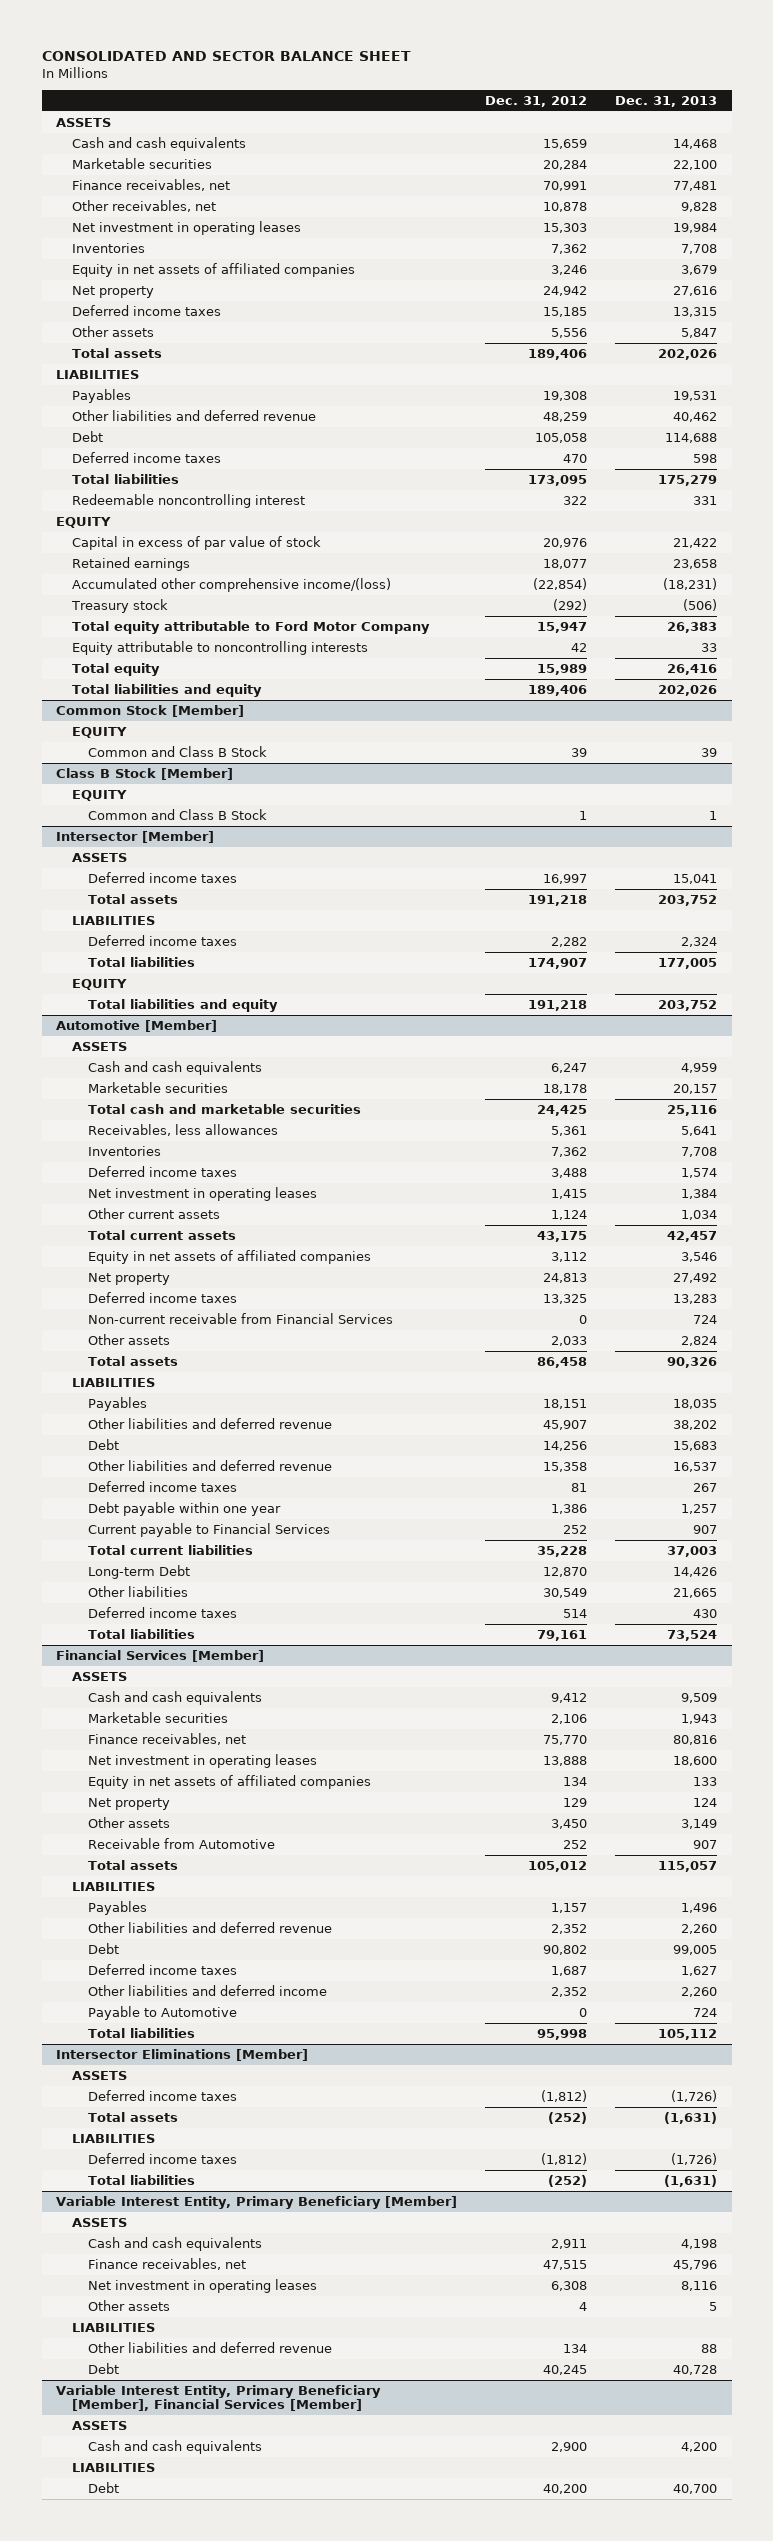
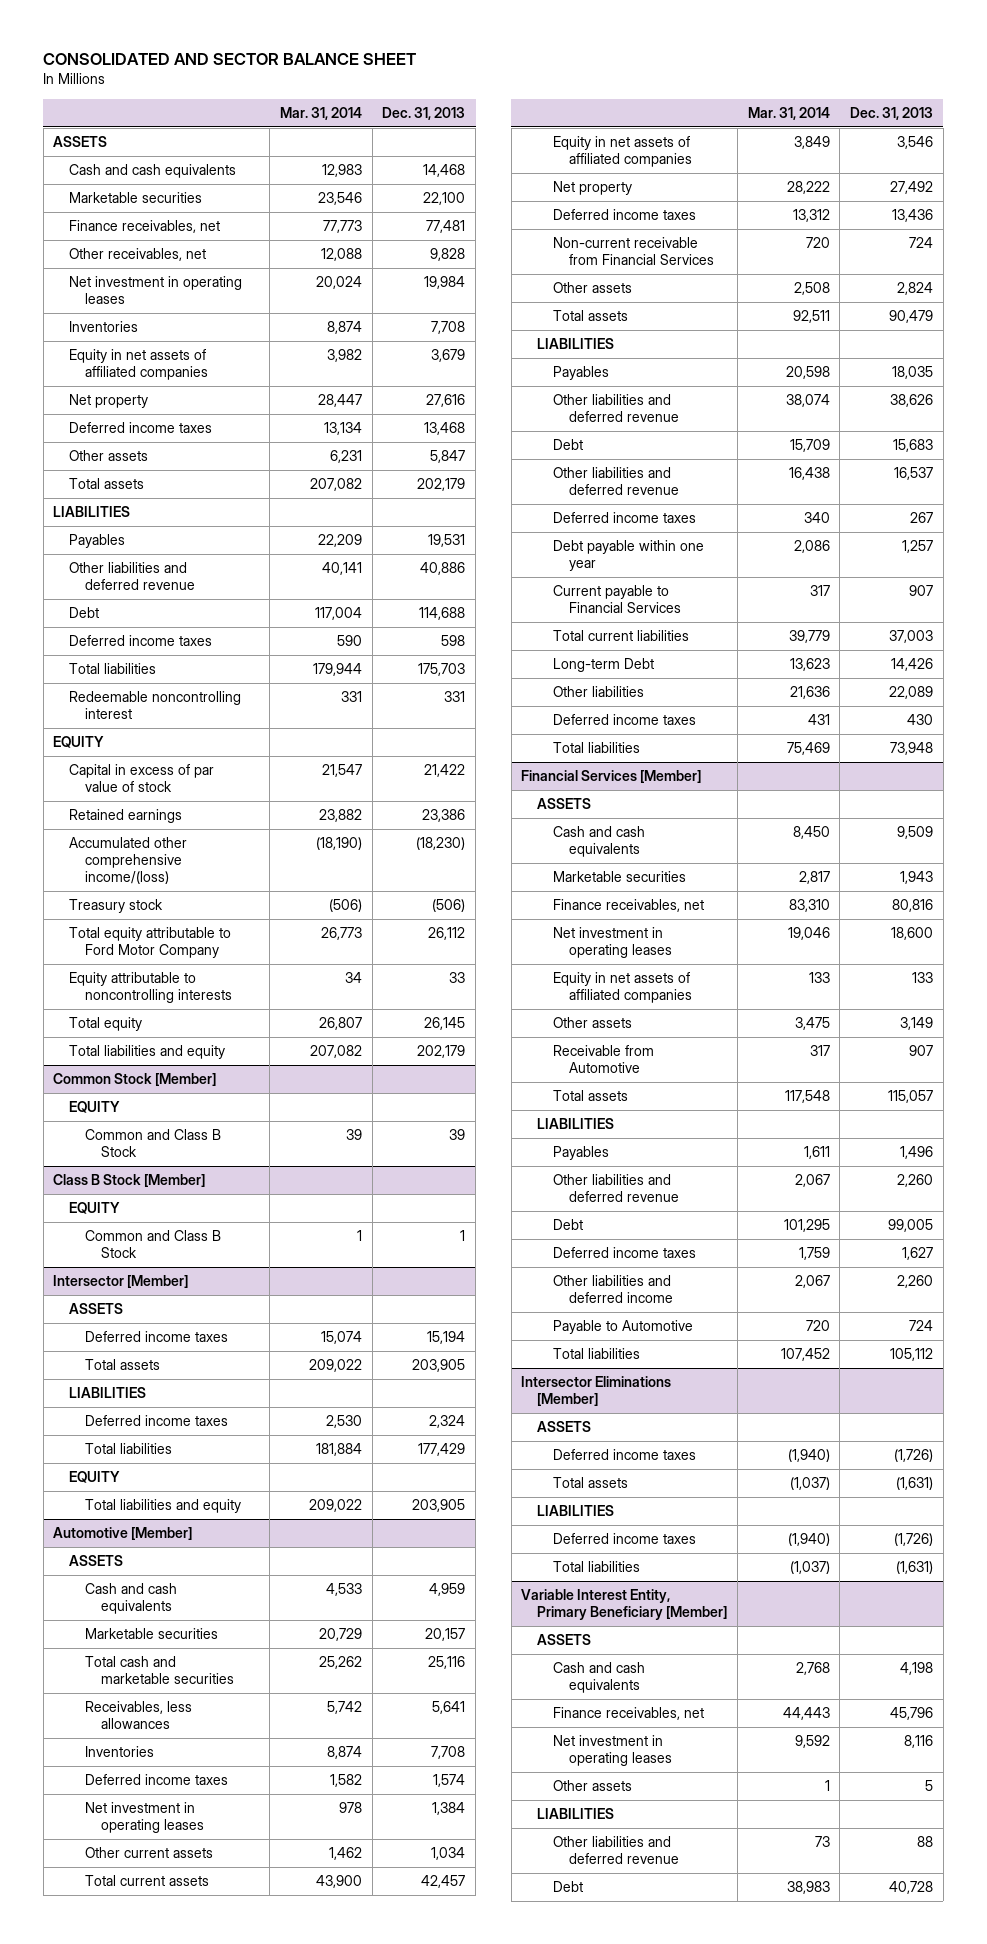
[485,95,588,107] Dec. 31, 2012 -> none
none -> [279,106,362,120] Mar. 31, 2014
[673,306,718,317] 13,315 -> [424,422,466,436] 13,468
[658,348,718,360] 202,026 -> [417,478,466,492] 202,179
[673,411,718,422] 40,462 -> [420,562,466,576] 40,886
[658,474,718,486] 175,279 -> [418,663,466,677] 175,703
[673,558,718,569] 23,658 -> [422,809,466,823] 23,386
[663,577,718,590] (18,231) -> [416,837,466,851] (18,230)
[667,621,718,633] 26,383 -> [428,927,466,941] 26,112
[667,663,718,675] 26,416 -> [424,1017,466,1031] 26,145
[658,684,718,696] 202,026 -> [417,1045,466,1059] 202,179
[673,873,718,884] 15,041 -> [427,1331,466,1345] 15,194
[658,894,718,906] 203,752 -> [412,1359,466,1373] 203,905
[658,957,718,969] 177,005 -> [418,1443,466,1457] 177,429
[658,999,718,1011] 203,752 -> [412,1499,466,1513] 203,905
[673,1293,718,1304] 13,283 -> [892,209,934,223] 13,436
[667,1356,718,1368] 90,326 -> [889,310,934,324] 90,479
[673,1419,718,1430] 38,202 -> [890,394,934,408] 38,626
[673,1587,718,1598] 21,665 -> [889,686,934,700] 22,089
[667,1629,718,1641] 73,524 -> [890,742,934,756] 73,948
[88,1797,171,1810] Net property -> none
[55,2384,381,2412] Variable Interest Entity, Primary Beneficiary [Member], Financial Services [Member] -> none
[72,2420,128,2430] ASSETS -> none
[88,2439,263,2454] Cash and cash equivalents -> none
[72,2462,156,2472] LIABILITIES -> none
[88,2481,120,2493] Debt -> none

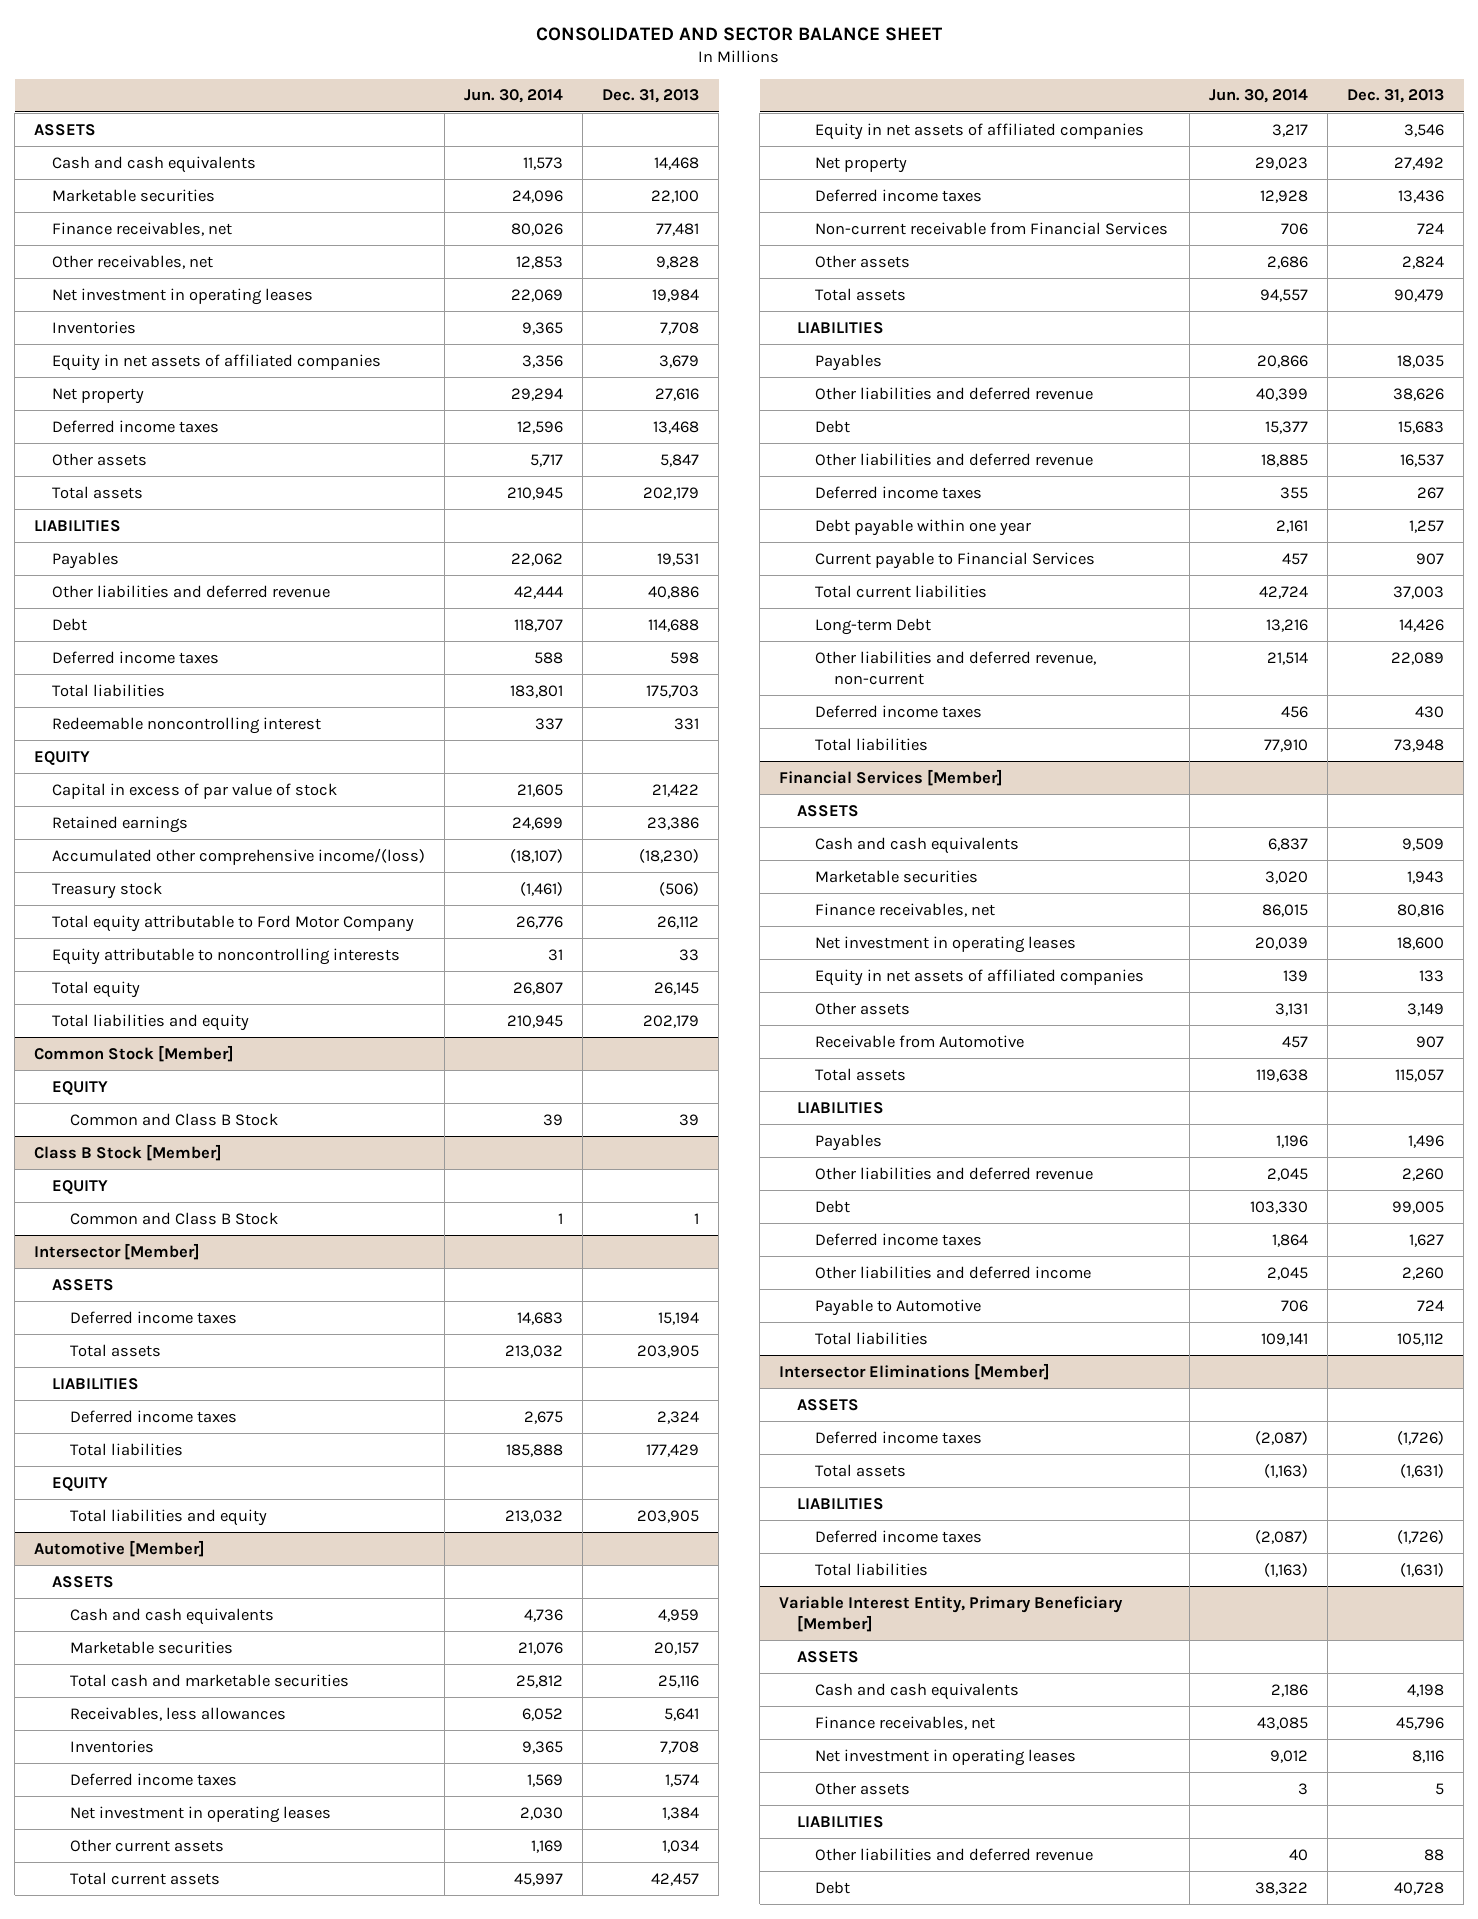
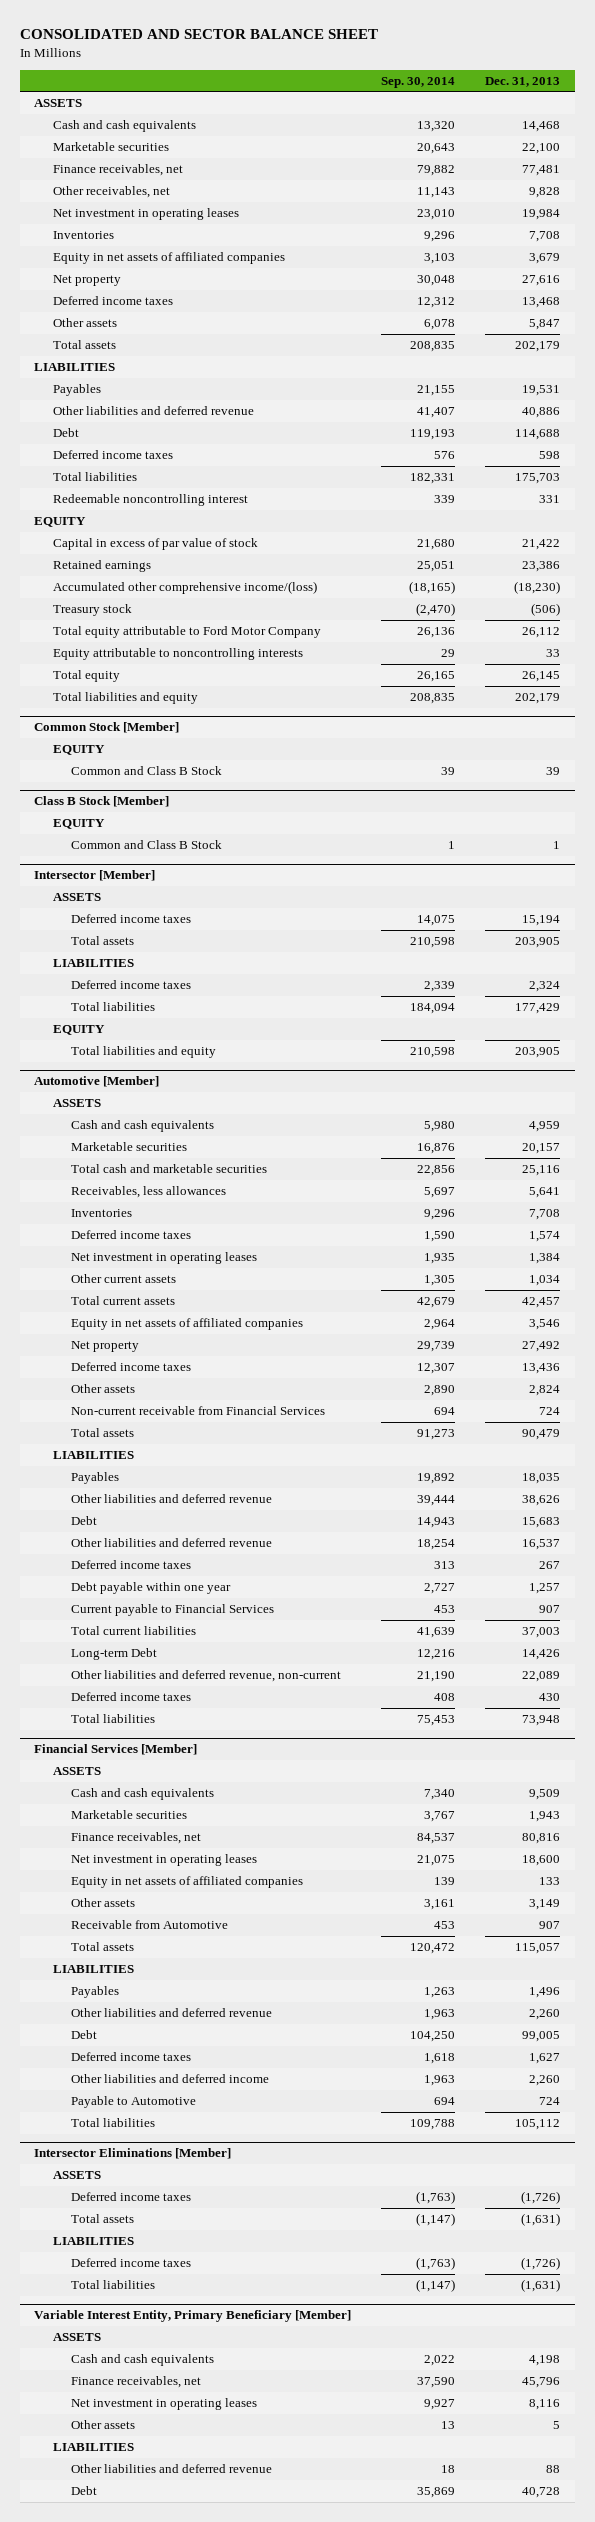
[464,89,564,104] Jun. 30, 2014 -> none
none -> [381,76,456,88] Sep. 30, 2014
[815,221,1169,235] Non-current receivable from Financial Services -> [70,1406,325,1416] Non-current receivable from Financial Services

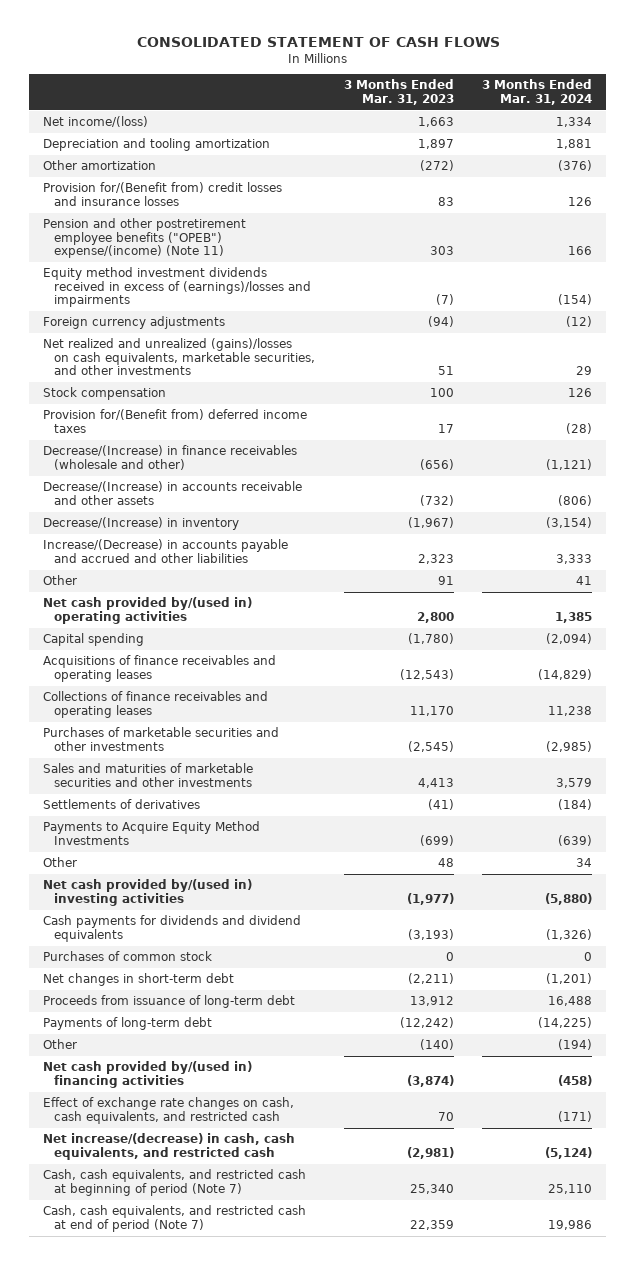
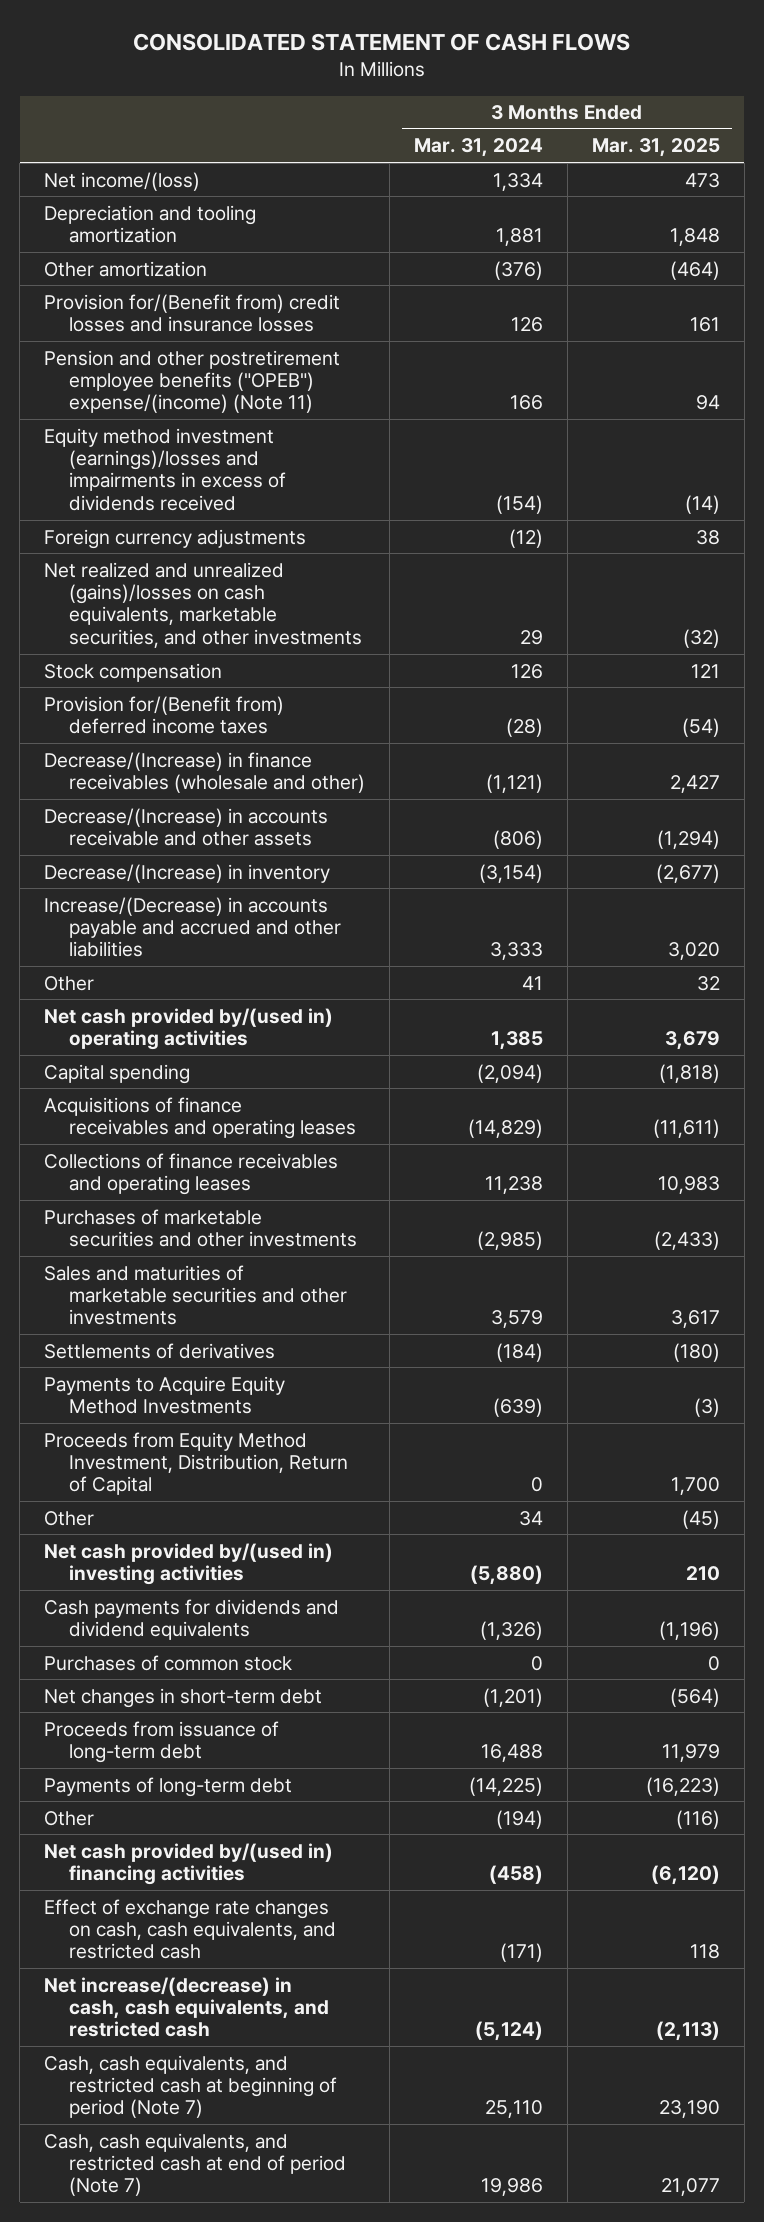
[343,79,454,105] 3 Months Ended Mar. 31, 2023 -> none
none -> [591,138,720,158] Mar. 31, 2025
[43,267,312,308] Equity method investment dividends received in excess of (earnings)/losses and impairments -> [44,427,286,511] Equity method investment (earnings)/losses and impairments in excess of dividends received
none -> [44,1431,348,1496] Proceeds from Equity Method Investment, Distribution, Return of Capital

